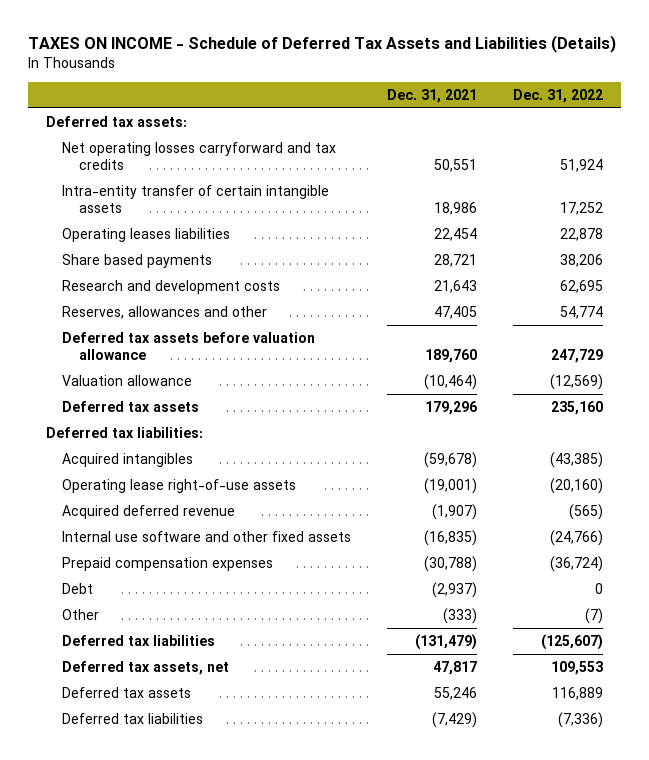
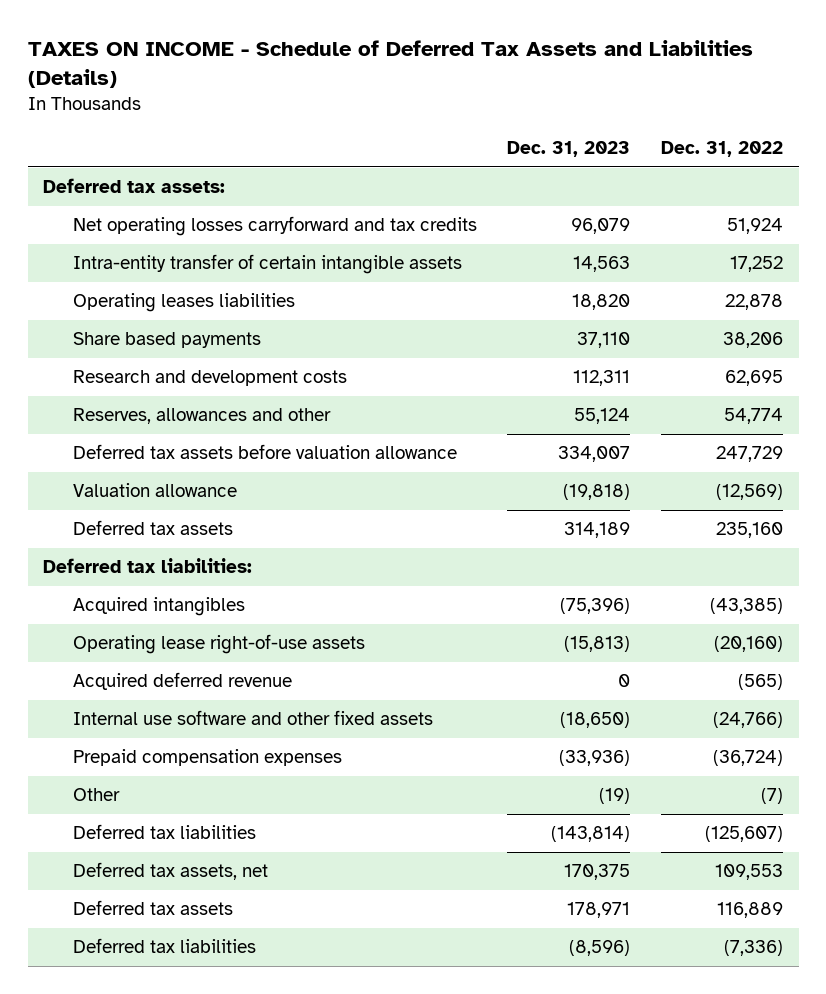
[387,88,478,103] Dec. 31, 2021 -> none
none -> [507,141,631,158] Dec. 31, 2023
[62,582,94,594] Debt -> none

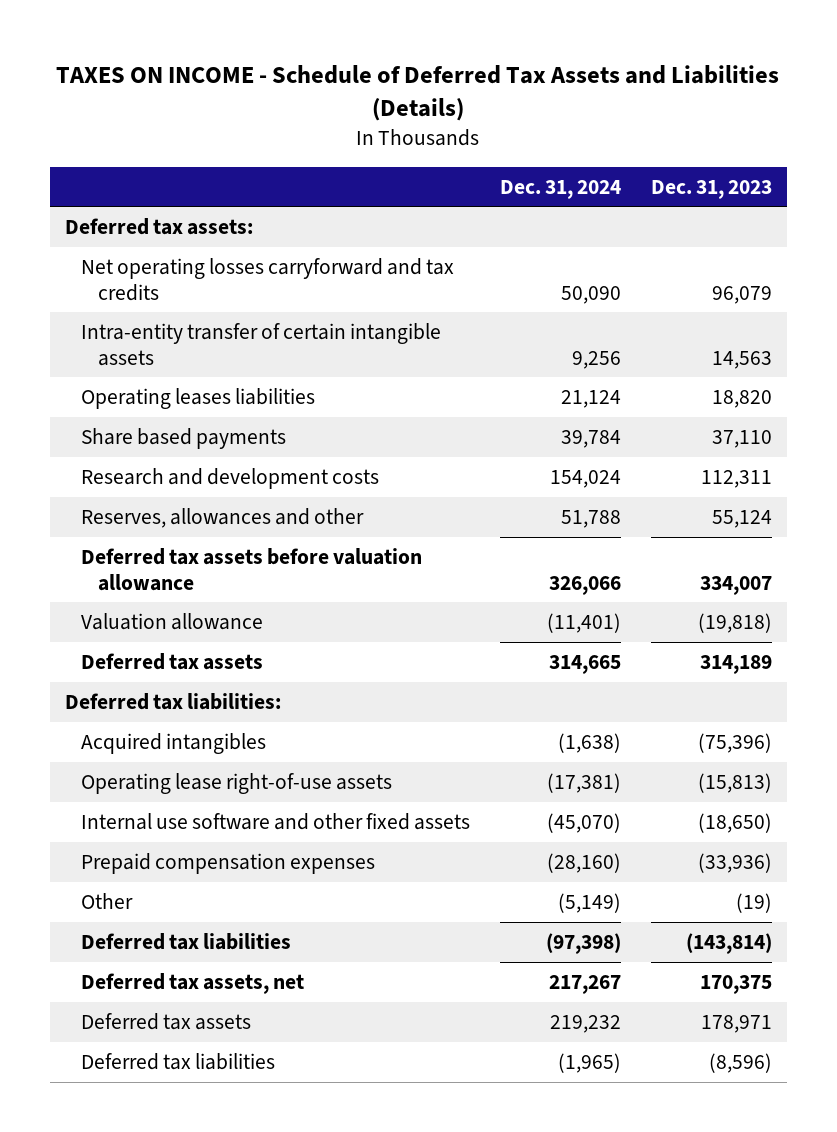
[661,141,784,158] Dec. 31, 2022 -> none
none -> [500,179,622,199] Dec. 31, 2024
[72,672,292,691] Acquired deferred revenue -> none

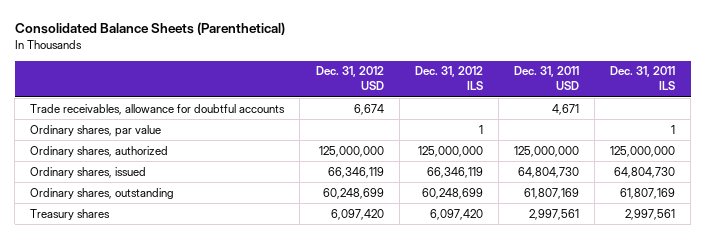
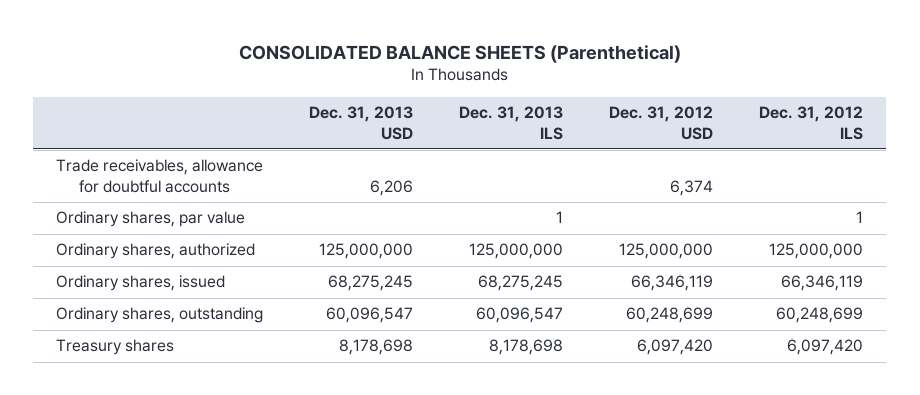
[14,22,285,36] Consolidated Balance Sheets (Parenthetical) -> [238,44,681,63] CONSOLIDATED BALANCE SHEETS (Parenthetical)
[513,66,579,91] Dec. 31, 2011 USD -> none
[610,66,676,91] Dec. 31, 2011 ILS -> none
none -> [309,106,414,140] Dec. 31, 2013 USD
none -> [459,106,564,140] Dec. 31, 2013 ILS
[353,103,384,115] 6,674 -> [670,180,714,197] 6,374

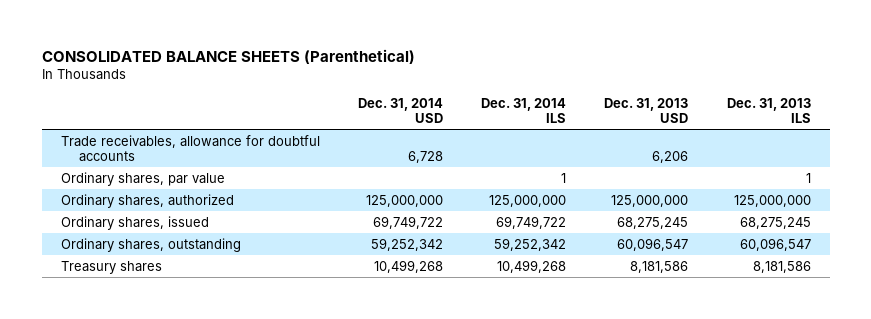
[609,106,714,140] Dec. 31, 2012 USD -> none
[759,106,864,140] Dec. 31, 2012 ILS -> none
none -> [358,97,444,123] Dec. 31, 2014 USD
none -> [481,97,567,123] Dec. 31, 2014 ILS
[339,339,414,356] 8,178,698 -> [630,260,689,273] 8,181,586
[489,339,564,356] 8,178,698 -> [752,260,811,273] 8,181,586

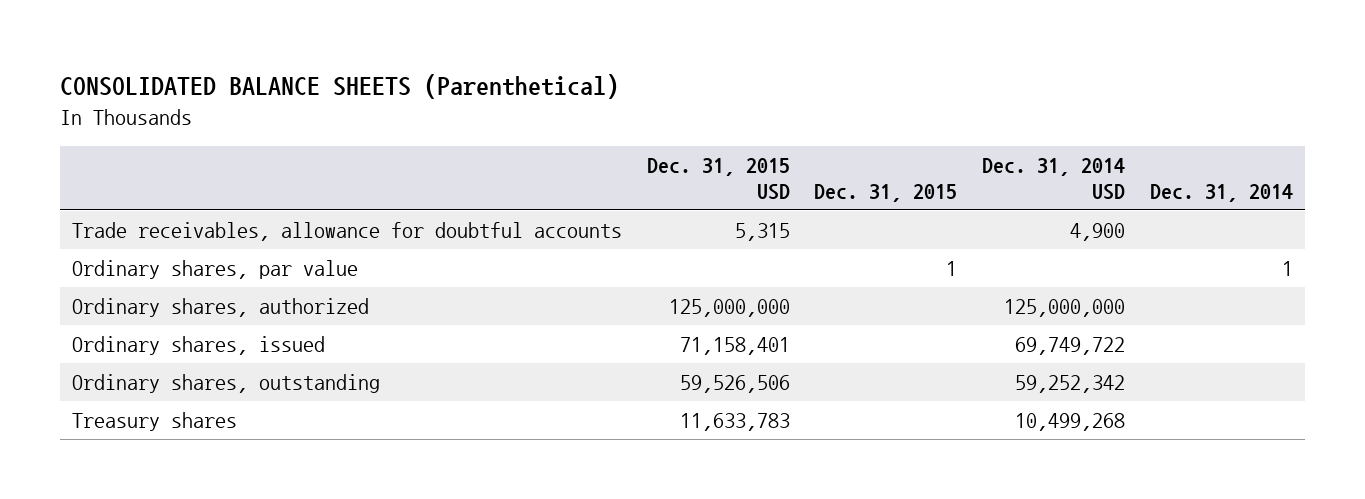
[481,97,567,123] Dec. 31, 2014 ILS -> none
[604,97,689,123] Dec. 31, 2013 USD -> none
[726,97,811,123] Dec. 31, 2013 ILS -> none
none -> [646,158,790,200] Dec. 31, 2015 USD
none -> [814,183,958,202] Dec. 31, 2015
none -> [1149,183,1293,202] Dec. 31, 2014
[408,150,444,163] 6,728 -> [1069,223,1125,242] 4,900

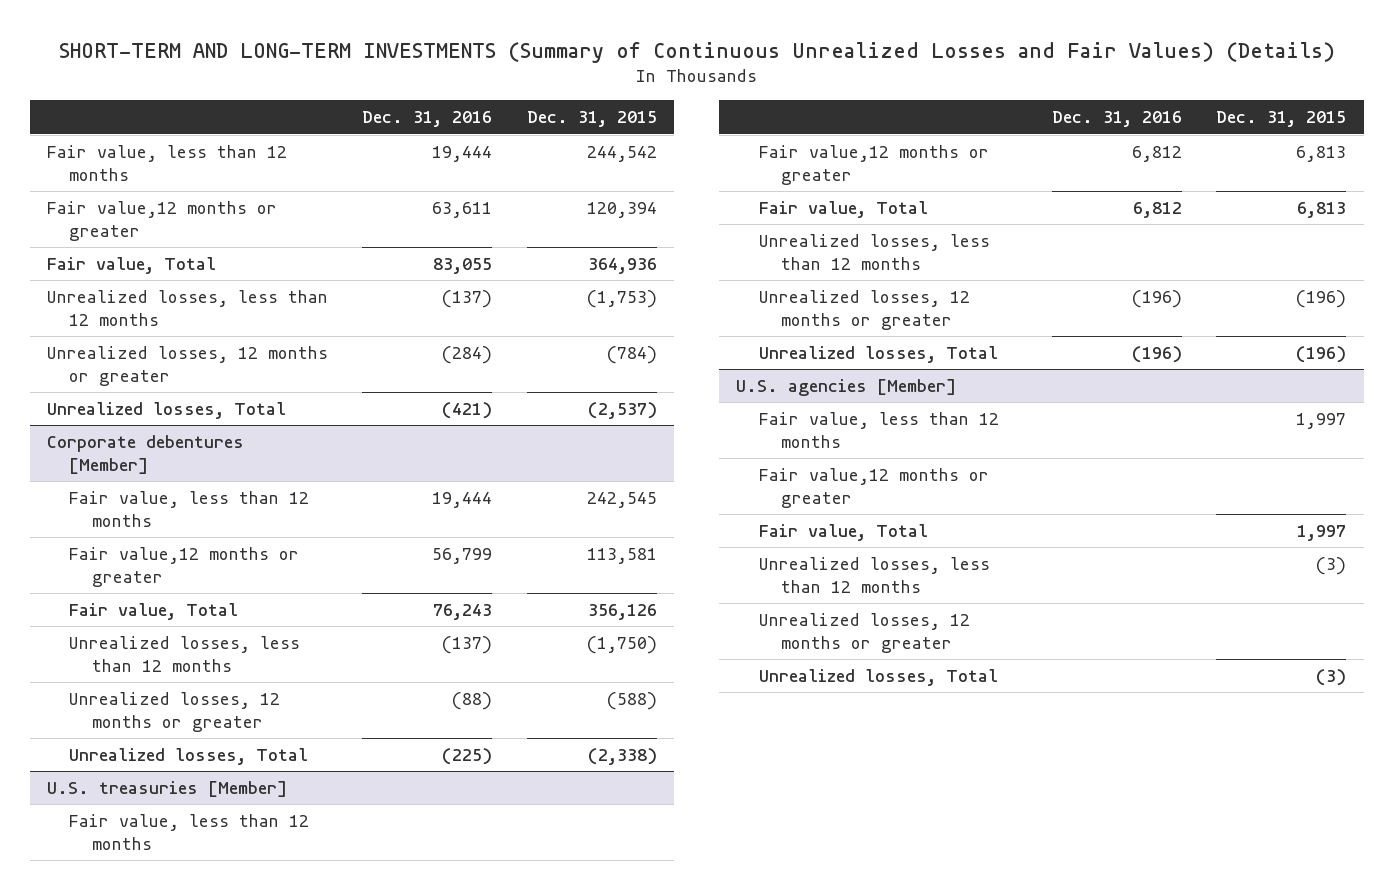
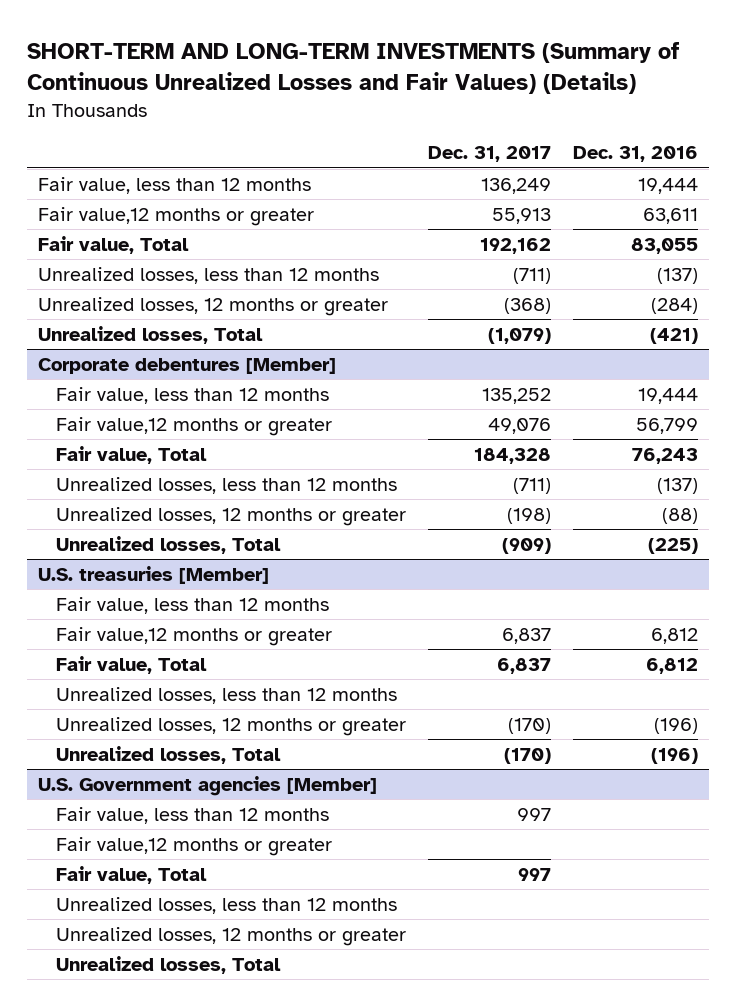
[526,111,657,128] Dec. 31, 2015 -> none
none -> [427,146,551,163] Dec. 31, 2017
[736,378,957,396] U.S. agencies [Member] -> [38,775,378,796] U.S. Government agencies [Member]

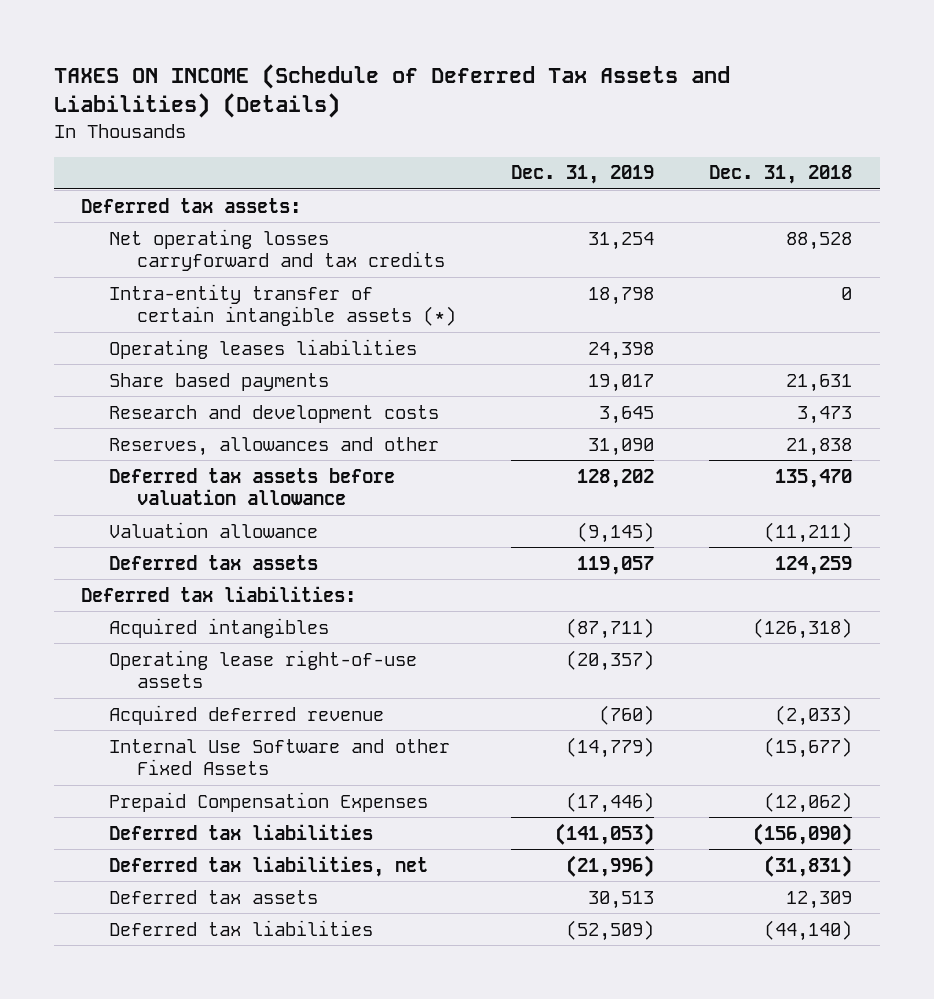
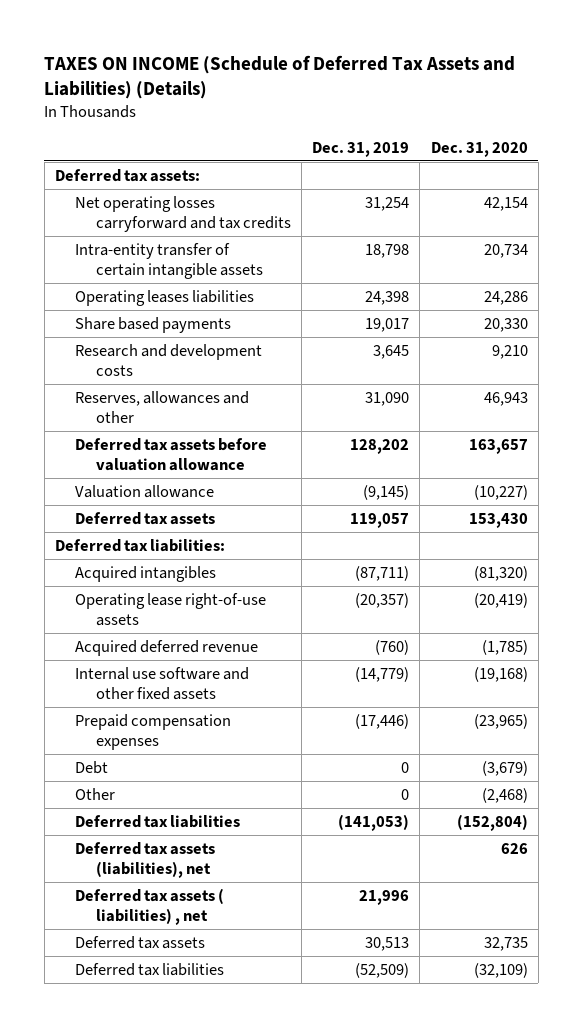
[709,165,853,185] Dec. 31, 2018 -> none
none -> [430,141,528,157] Dec. 31, 2020
[109,283,456,327] Intra-entity transfer of certain intangible assets (*) -> [75,243,263,280] Intra-entity transfer of certain intangible assets
[109,738,451,776] Internal Use Software and other Fixed Assets -> [75,667,250,701] Internal use software and other fixed assets
[109,791,429,812] Prepaid Compensation Expenses -> [75,714,232,751] Prepaid compensation expenses
none -> [75,761,109,775] Debt
none -> [75,788,116,801] Other
none -> [75,842,216,879] Deferred tax assets (liabilities), net
[109,855,429,877] Deferred tax liabilities, net -> [75,888,225,926] Deferred tax assets ( liabilities) , net
[566,854,655,877] (21,996) -> [359,890,410,906] 21,996

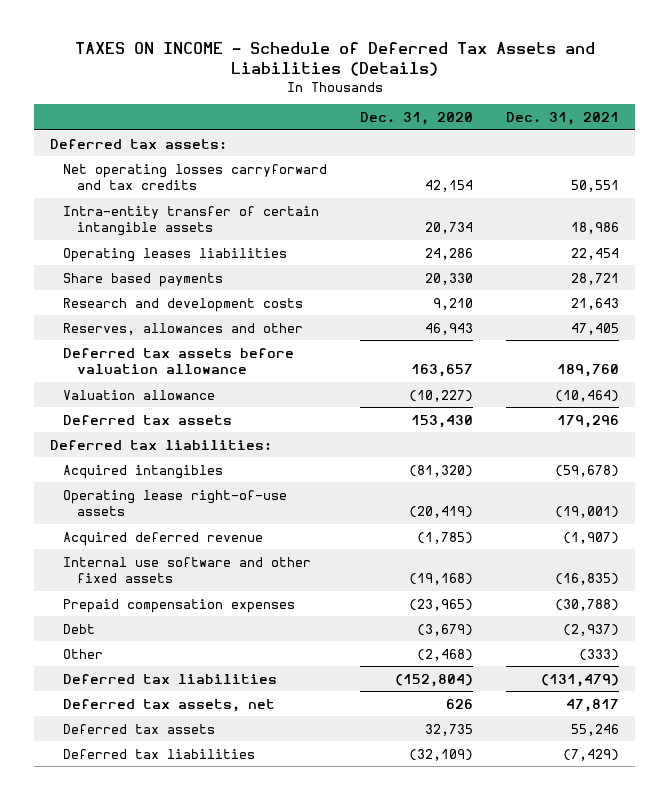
[44,54,516,100] TAXES ON INCOME (Schedule of Deferred Tax Assets and Liabilities) (Details) -> [74,41,595,77] TAXES ON INCOME - Schedule of Deferred Tax Assets and Liabilities (Details)
[312,141,410,157] Dec. 31, 2019 -> none
none -> [505,112,619,126] Dec. 31, 2021
[75,888,225,926] Deferred tax assets ( liabilities) , net -> none
[75,842,216,879] Deferred tax assets (liabilities), net -> [63,698,276,712] Deferred tax assets, net

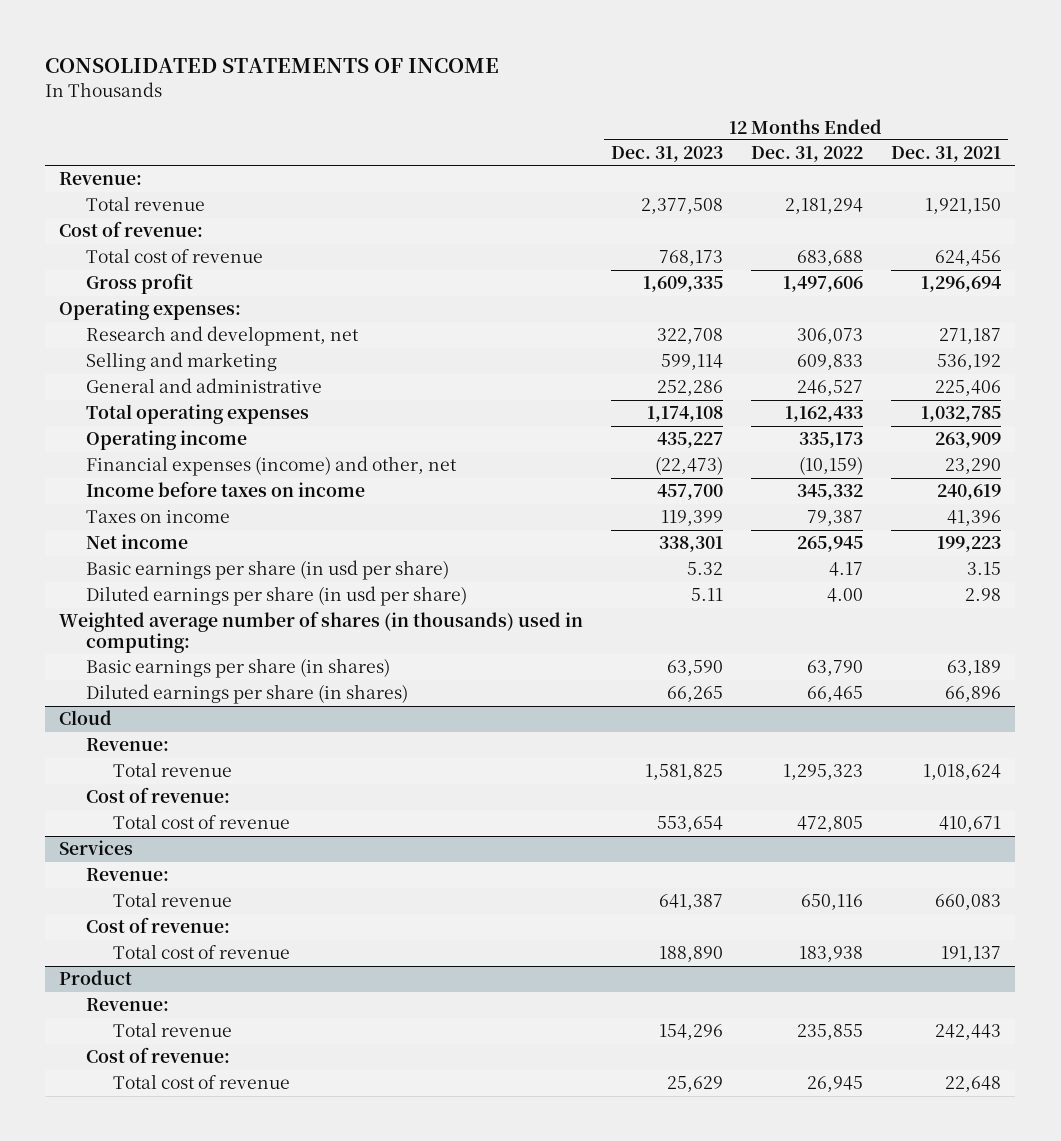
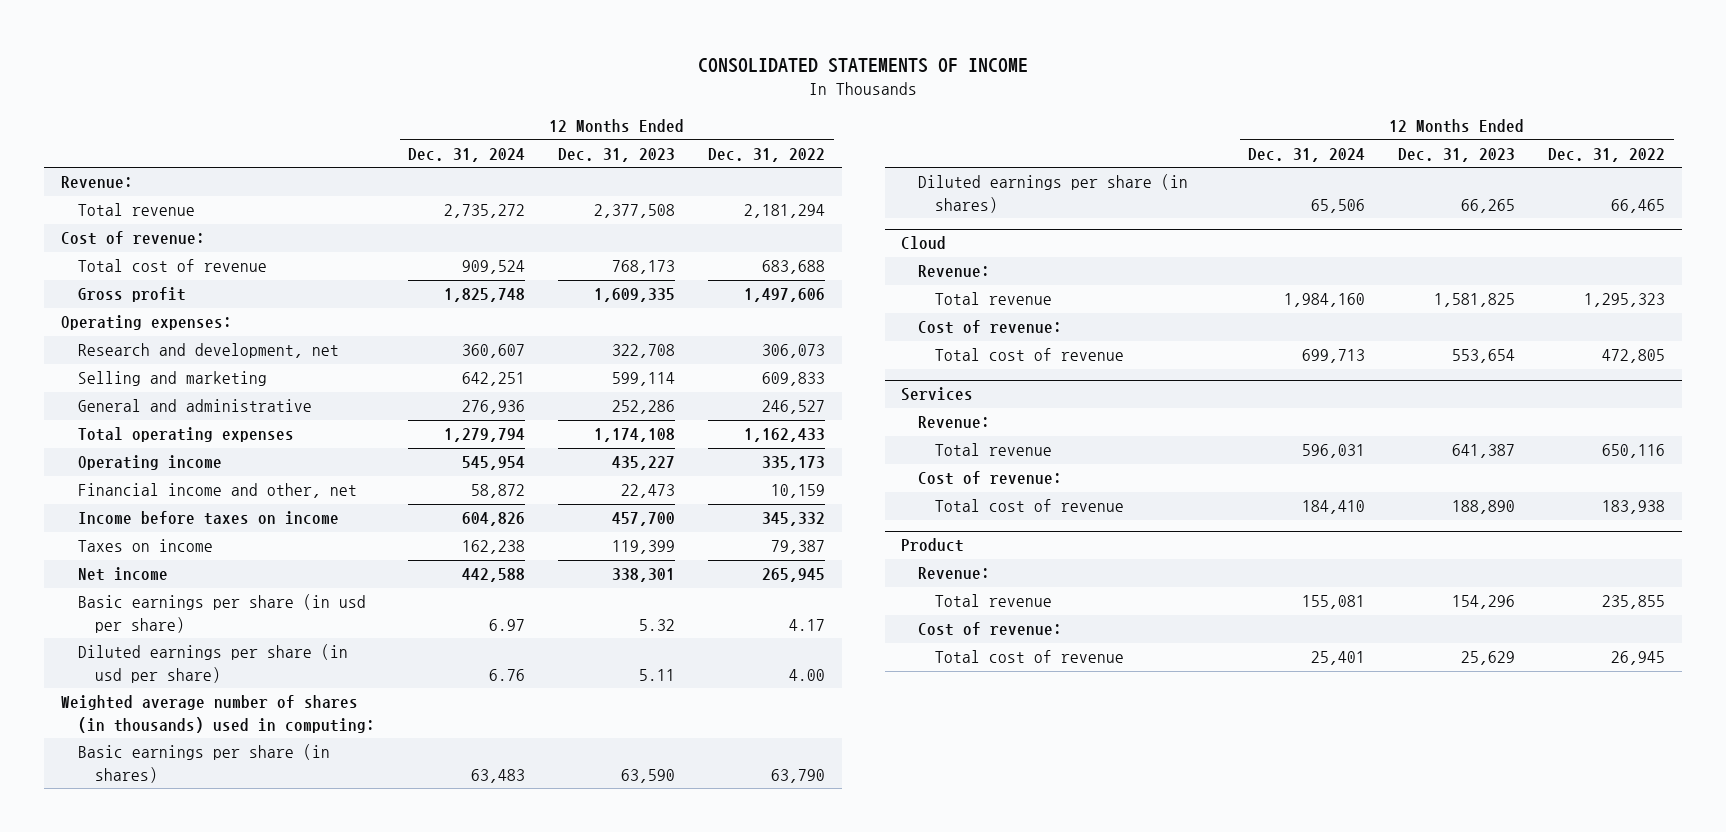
[891,146,1002,163] Dec. 31, 2021 -> none
none -> [408,147,526,162] Dec. 31, 2024
[86,456,458,477] Financial expenses (income) and other, net -> [77,483,357,499] Financial income and other, net
[655,456,724,476] (22,473) -> [621,484,676,499] 22,473
[799,456,864,476] (10,159) -> [771,484,826,499] 10,159

